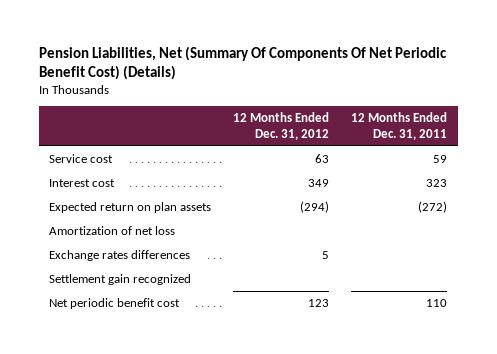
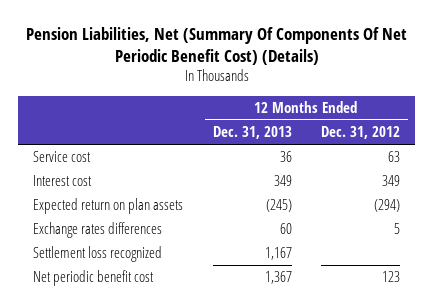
[351,112,448,140] 12 Months Ended Dec. 31, 2011 -> none
none -> [212,126,292,140] Dec. 31, 2013
[49,226,176,236] Amortization of net loss -> none
[49,274,192,286] Settlement gain recognized -> [32,246,162,263] Settlement loss recognized

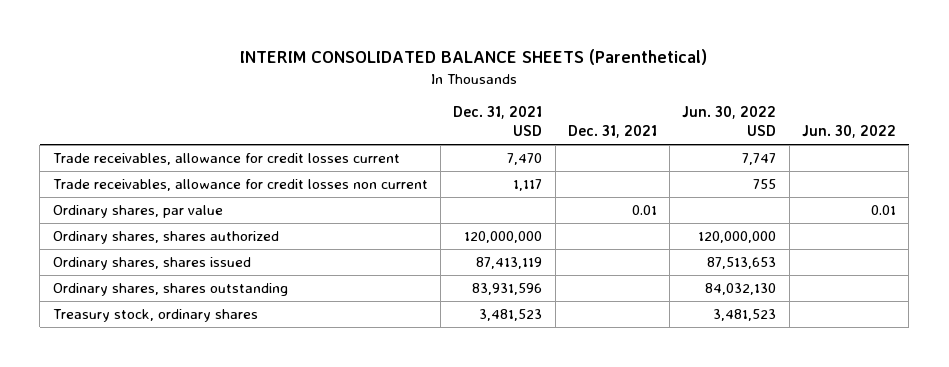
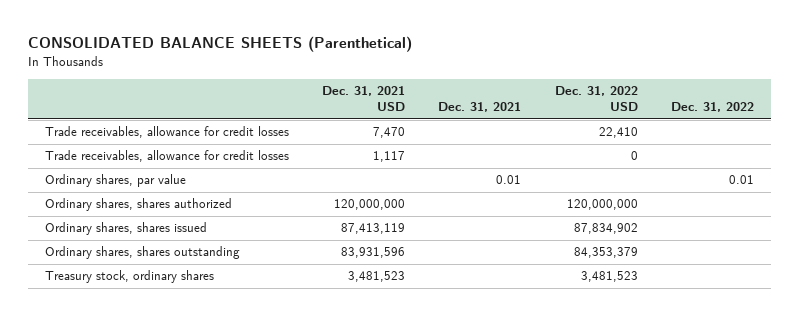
[240,49,708,66] INTERIM CONSOLIDATED BALANCE SHEETS (Parenthetical) -> [28,36,413,53] CONSOLIDATED BALANCE SHEETS (Parenthetical)
[682,106,777,137] Jun. 30, 2022 USD -> none
[801,125,896,139] Jun. 30, 2022 -> none
none -> [554,86,638,112] Dec. 31, 2022 USD
none -> [671,102,755,113] Dec. 31, 2022
[52,153,400,166] Trade receivables, allowance for credit losses current -> [44,126,289,139] Trade receivables, allowance for credit losses
[52,179,428,192] Trade receivables, allowance for credit losses non current -> [44,150,289,163] Trade receivables, allowance for credit losses

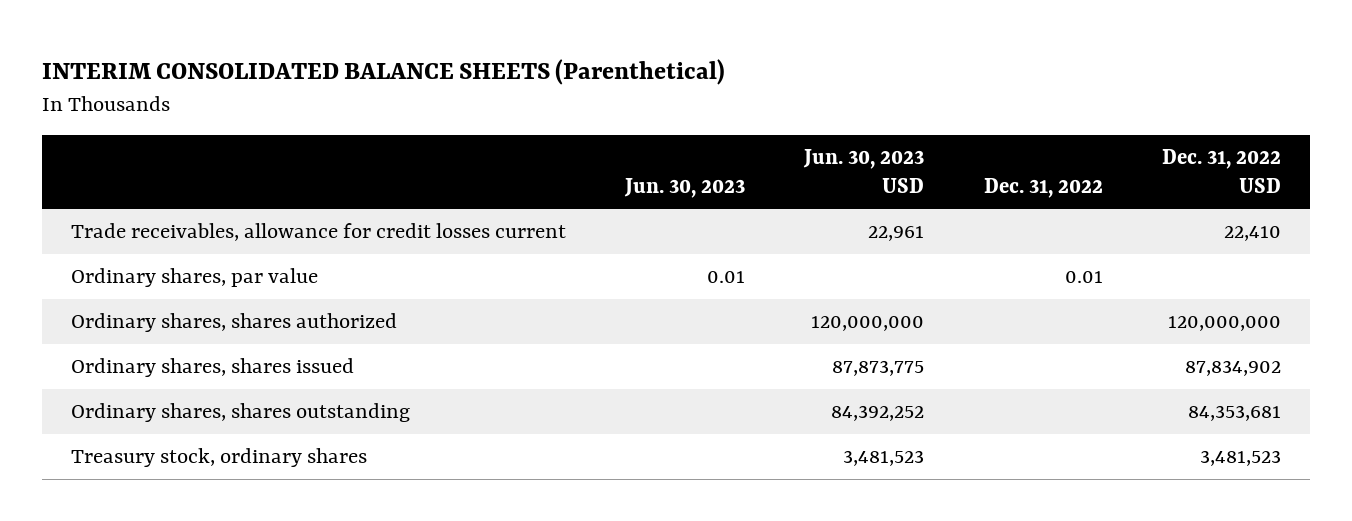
[28,36,413,53] CONSOLIDATED BALANCE SHEETS (Parenthetical) -> [41,58,725,85] INTERIM CONSOLIDATED BALANCE SHEETS (Parenthetical)
[322,86,406,112] Dec. 31, 2021 USD -> none
[438,102,522,113] Dec. 31, 2021 -> none
none -> [624,177,746,198] Jun. 30, 2023
none -> [803,148,925,193] Jun. 30, 2023 USD
[44,150,289,163] Trade receivables, allowance for credit losses -> none
[44,126,289,139] Trade receivables, allowance for credit losses -> [71,223,567,242] Trade receivables, allowance for credit losses current
[573,247,638,259] 84,353,379 -> [1187,405,1281,422] 84,353,681

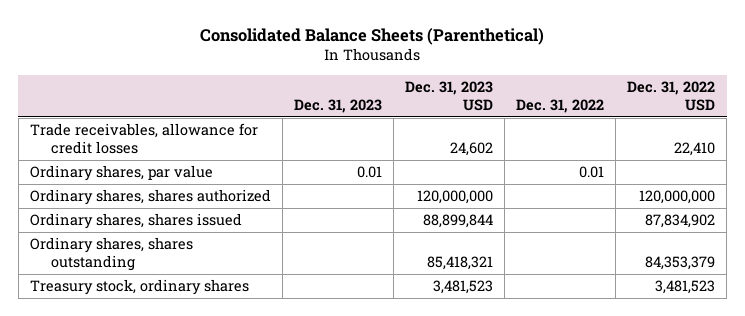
[41,58,725,85] INTERIM CONSOLIDATED BALANCE SHEETS (Parenthetical) -> [200,27,545,45] Consolidated Balance Sheets (Parenthetical)
[624,177,746,198] Jun. 30, 2023 -> none
[803,148,925,193] Jun. 30, 2023 USD -> none
none -> [293,99,382,114] Dec. 31, 2023
none -> [404,80,493,112] Dec. 31, 2023 USD
[71,223,567,242] Trade receivables, allowance for credit losses current -> [29,123,258,155] Trade receivables, allowance for credit losses
[1187,405,1281,422] 84,353,681 -> [645,256,716,271] 84,353,379

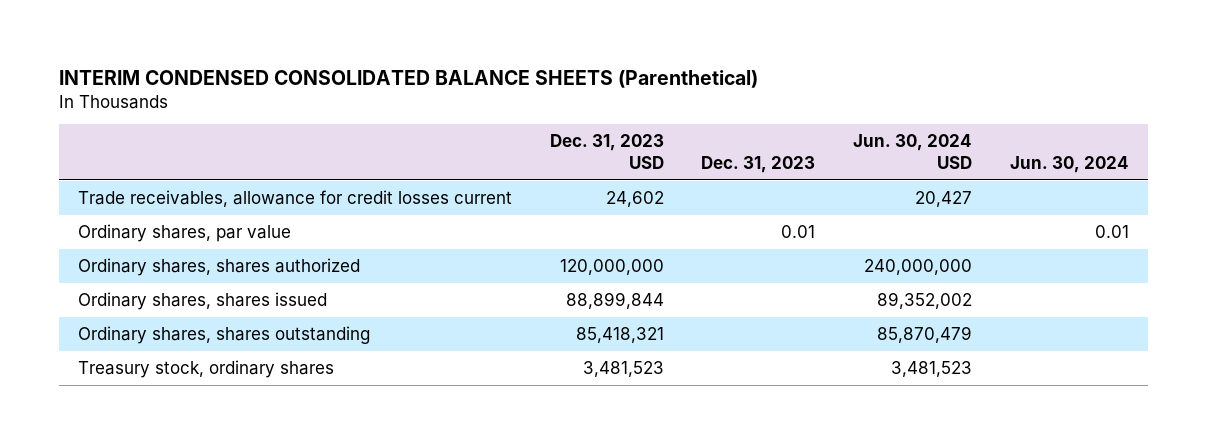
[200,27,545,45] Consolidated Balance Sheets (Parenthetical) -> [58,69,758,88] INTERIM CONDENSED CONSOLIDATED BALANCE SHEETS (Parenthetical)
[516,99,605,114] Dec. 31, 2022 -> none
[627,80,716,112] Dec. 31, 2022 USD -> none
none -> [853,134,973,169] Jun. 30, 2024 USD
none -> [1010,155,1130,173] Jun. 30, 2024
[29,123,258,155] Trade receivables, allowance for credit losses -> [77,189,512,207] Trade receivables, allowance for credit losses current

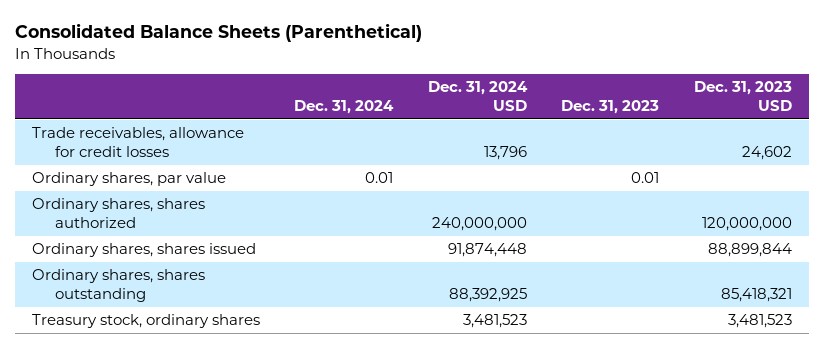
[58,69,758,88] INTERIM CONDENSED CONSOLIDATED BALANCE SHEETS (Parenthetical) -> [14,23,422,43] Consolidated Balance Sheets (Parenthetical)
[853,134,973,169] Jun. 30, 2024 USD -> none
[1010,155,1130,173] Jun. 30, 2024 -> none
none -> [294,100,395,115] Dec. 31, 2024
none -> [427,81,528,112] Dec. 31, 2024 USD
[77,189,512,207] Trade receivables, allowance for credit losses current -> [31,127,244,158] Trade receivables, allowance for credit losses

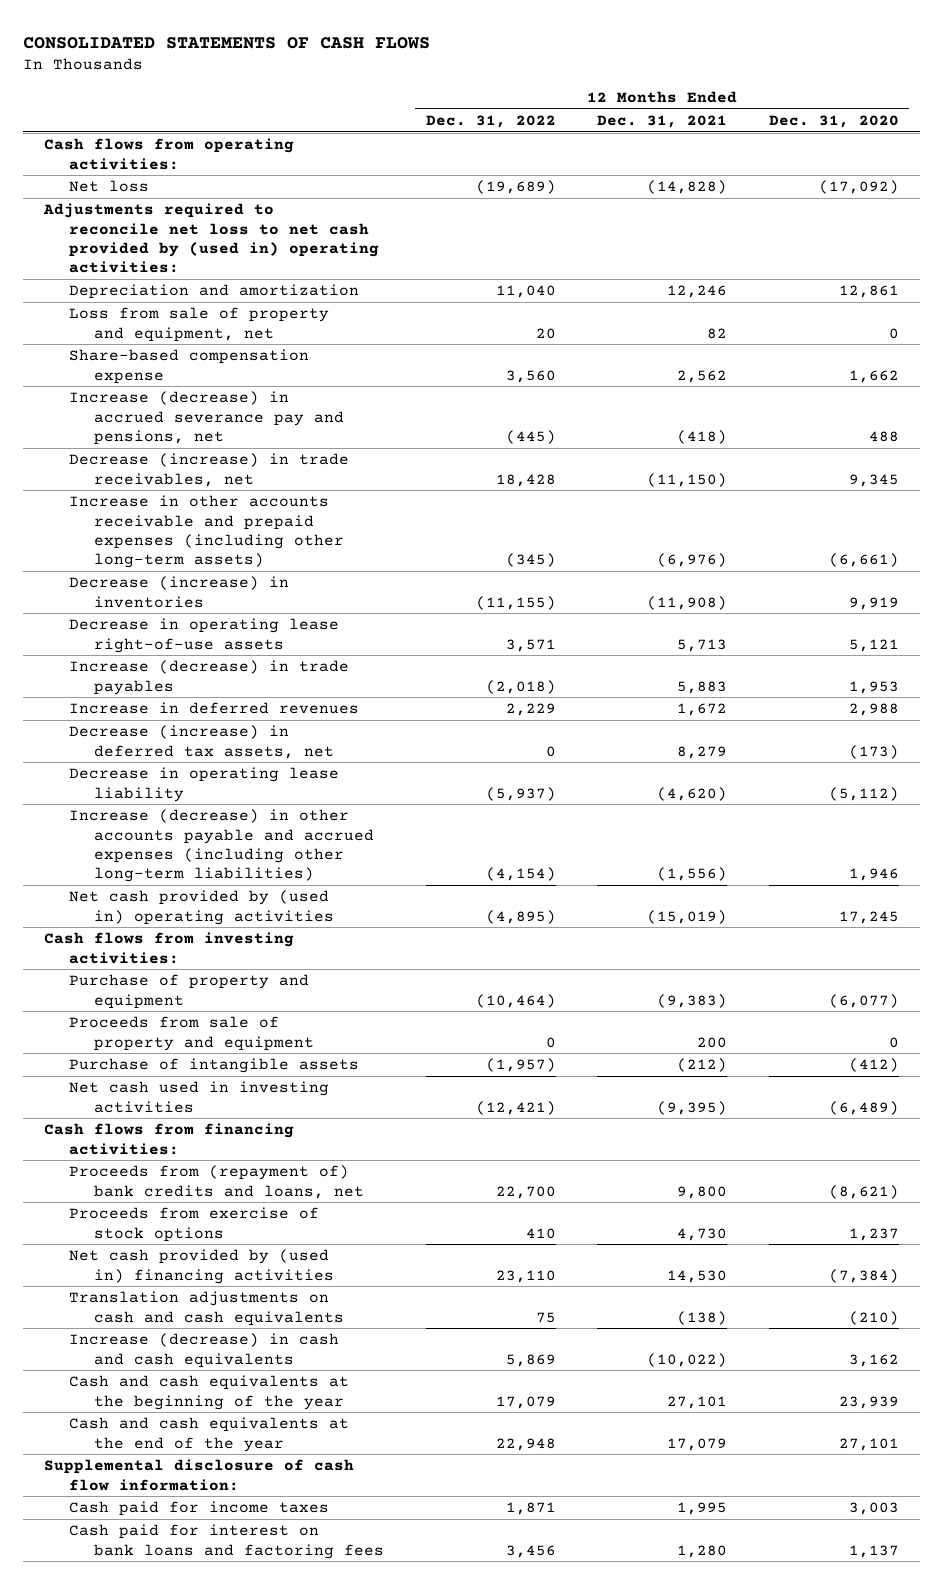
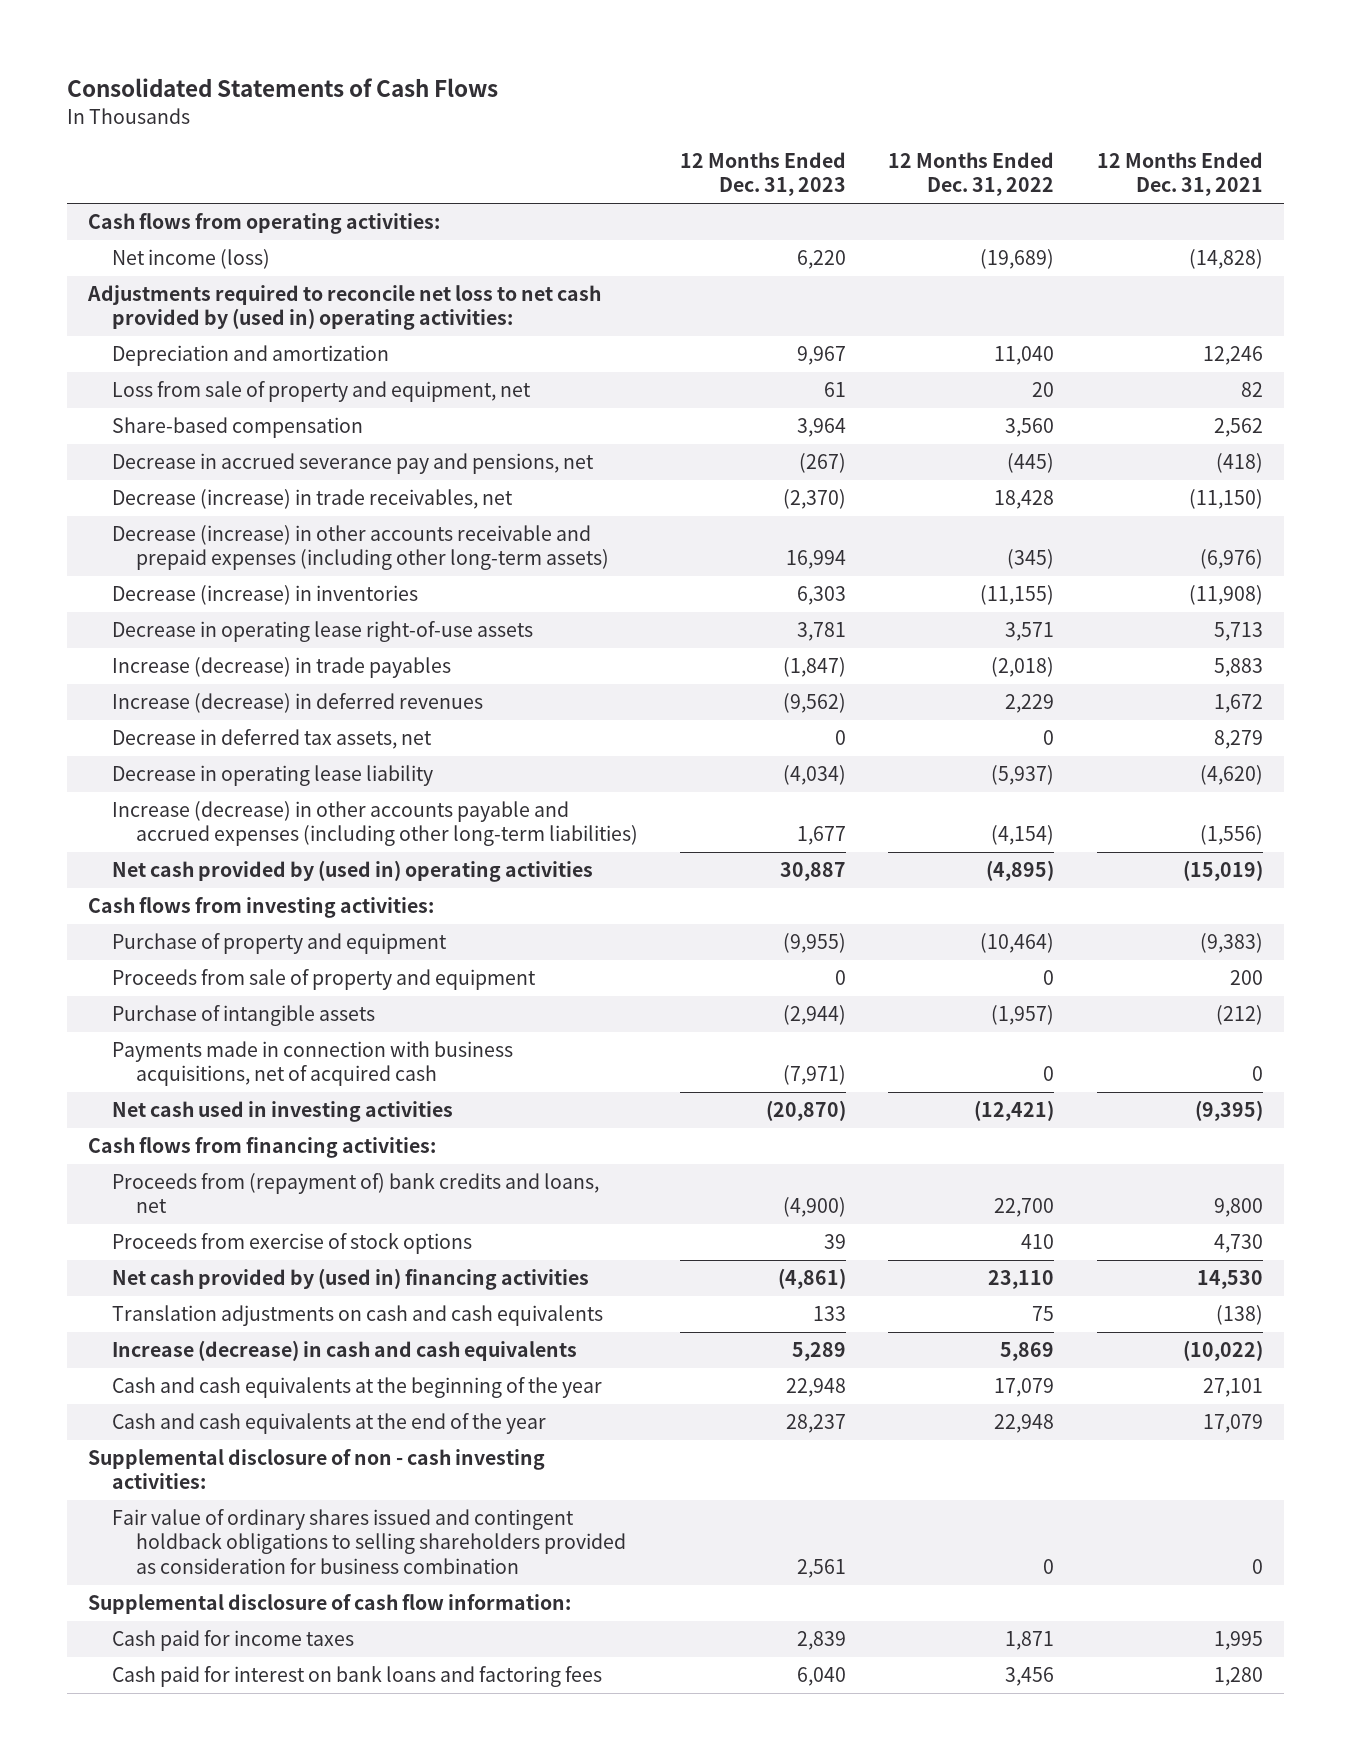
[23,36,431,49] CONSOLIDATED STATEMENTS OF CASH FLOWS -> [67,78,499,98] Consolidated Statements of Cash Flows
[768,114,899,128] Dec. 31, 2020 -> none
none -> [680,151,847,197] 12 Months Ended Dec. 31, 2023
[69,180,150,193] Net loss -> [112,248,271,269] Net income (loss)
[69,349,310,384] Share-based compensation expense -> [112,416,364,438] Share-based compensation
[69,391,345,445] Increase (decrease) in accrued severance pay and pensions, net -> [112,452,595,474] Decrease in accrued severance pay and pensions, net
[69,495,345,569] Increase in other accounts receivable and prepaid expenses (including other long-term assets) -> [112,524,609,571] Decrease (increase) in other accounts receivable and prepaid expenses (including other long-term assets)
[69,702,360,715] Increase in deferred revenues -> [112,692,484,713] Increase (decrease) in deferred revenues
[69,725,335,759] Decrease (increase) in deferred tax assets, net -> [112,728,433,749] Decrease in deferred tax assets, net
none -> [112,1040,514,1087] Payments made in connection with business acquisitions, net of acquired cash
none -> [88,1448,546,1490] Supplemental disclosure of non - cash investing activities:
none -> [112,1508,626,1575] Fair value of ordinary shares issued and contingent holdback obligations to selling shareholders provided as consideration for business combination

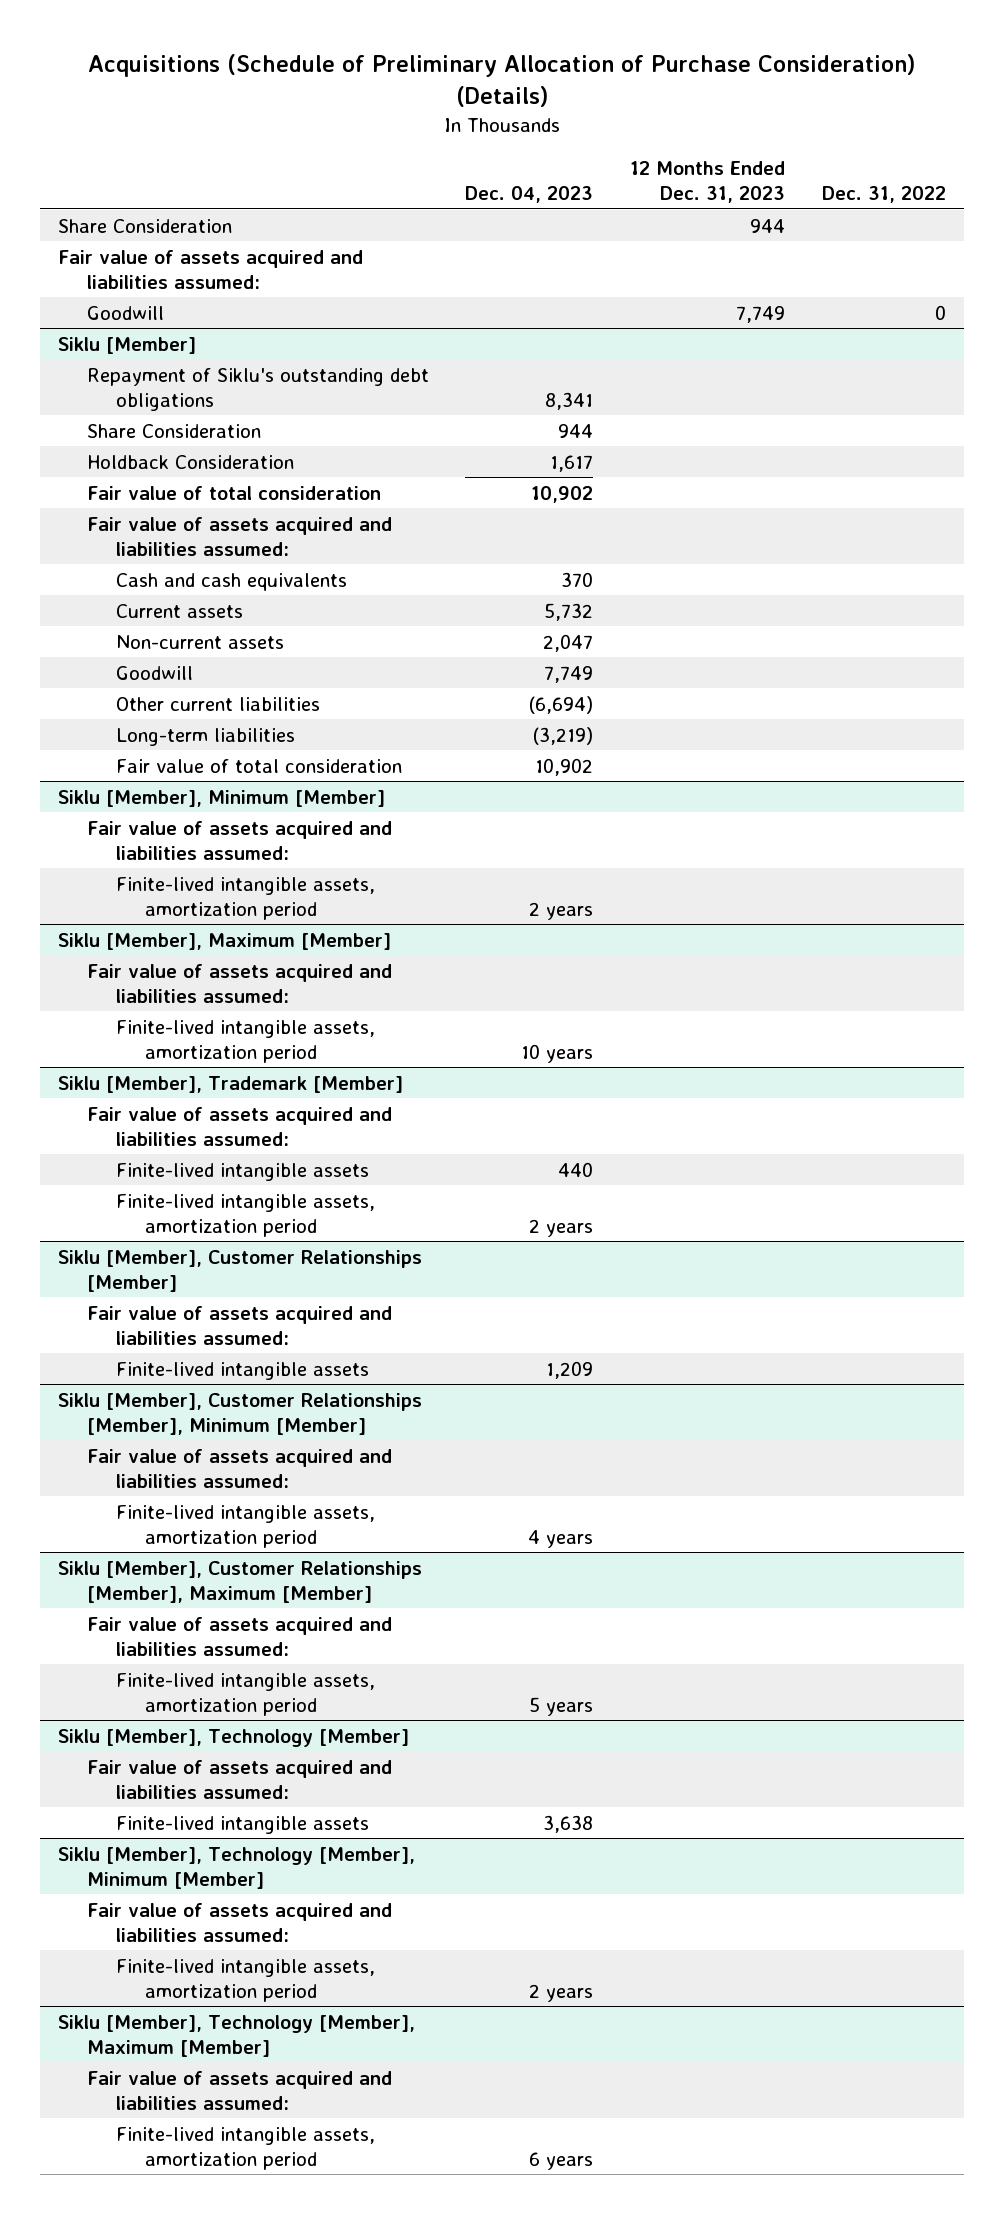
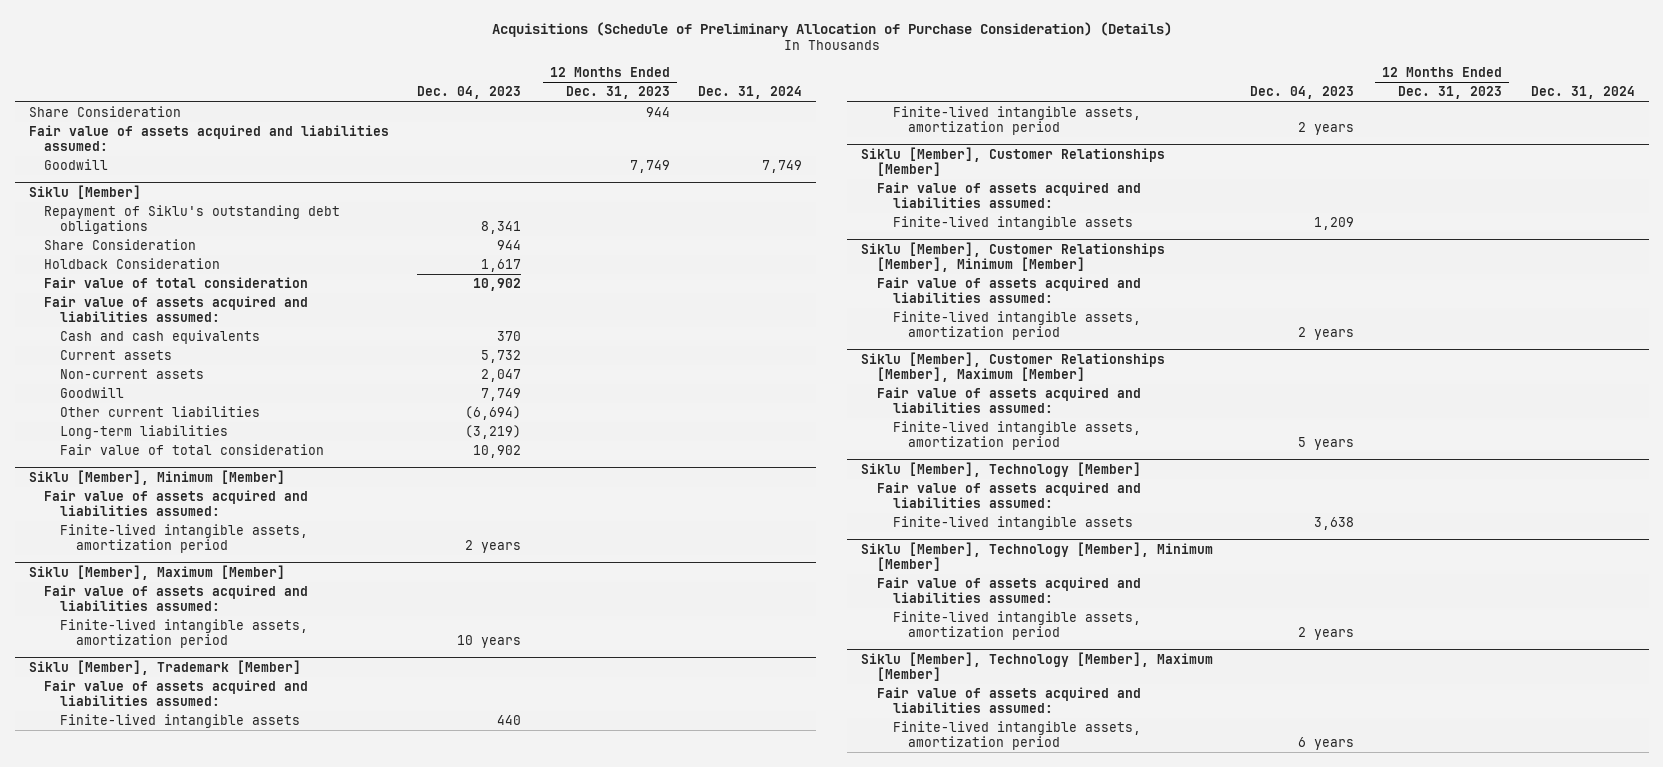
[821,185,946,203] Dec. 31, 2022 -> none
none -> [698,86,803,100] Dec. 31, 2024
[528,1529,594,1548] 4 years -> [1297,327,1354,341] 2 years

